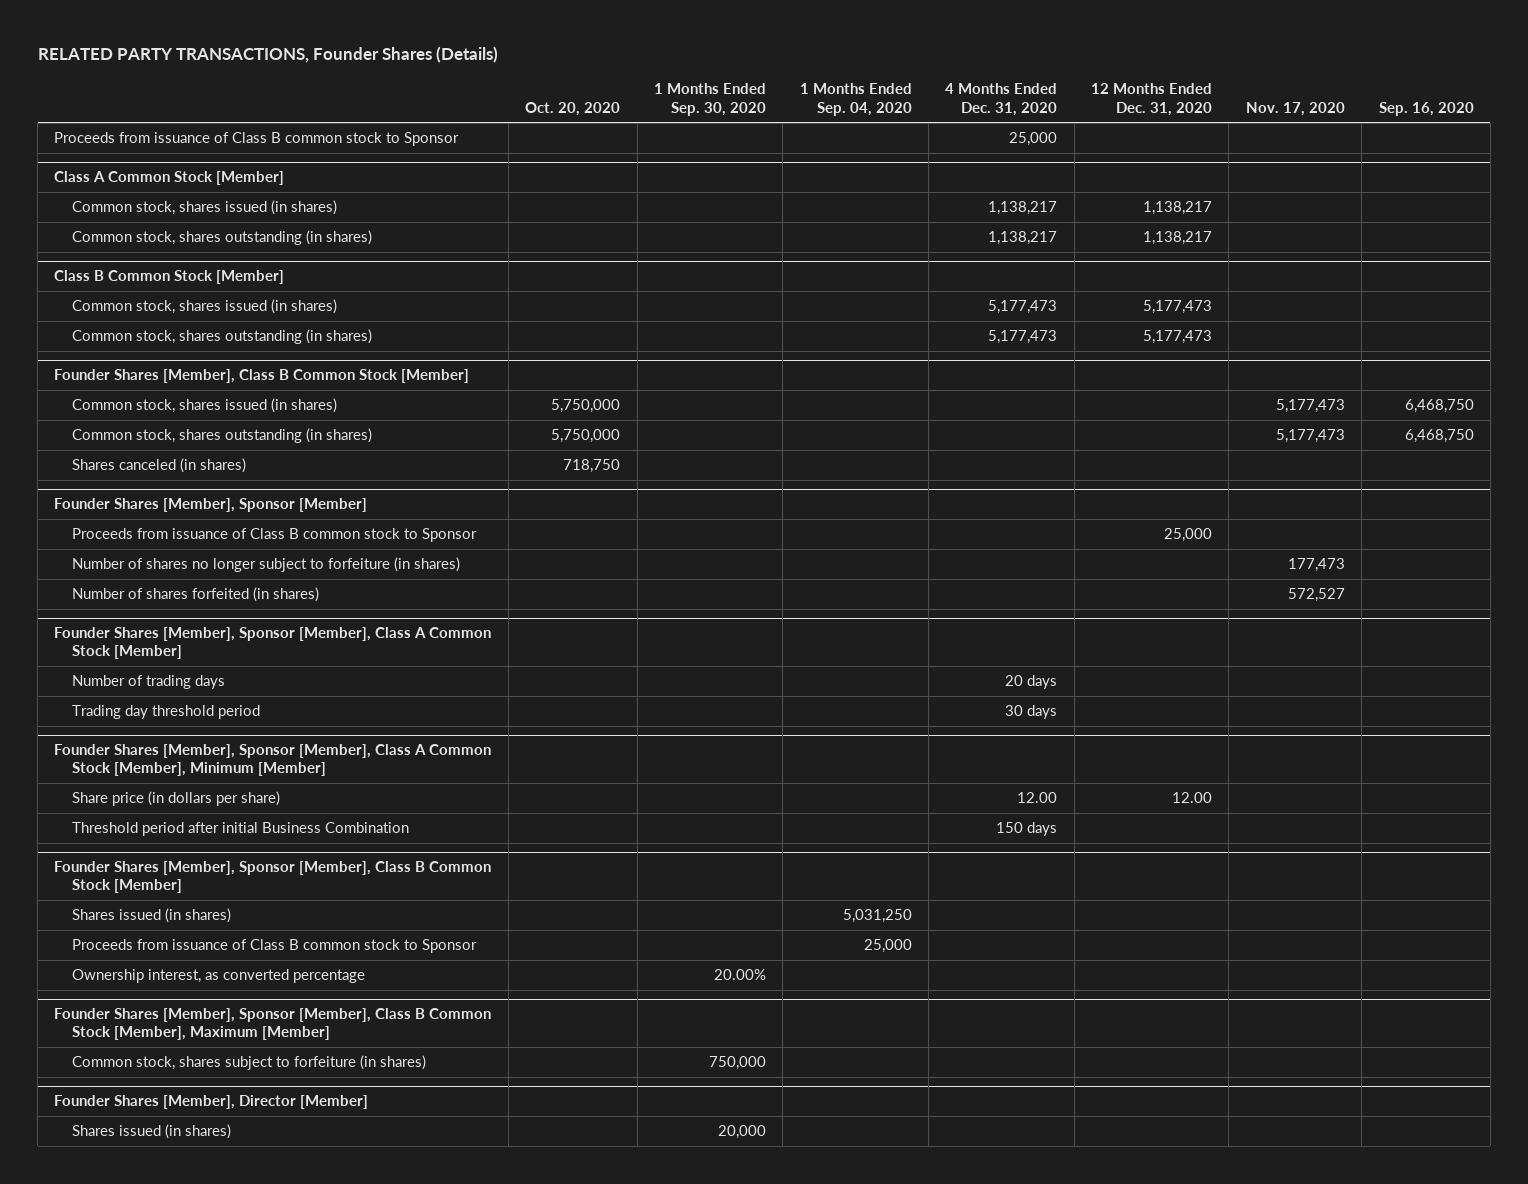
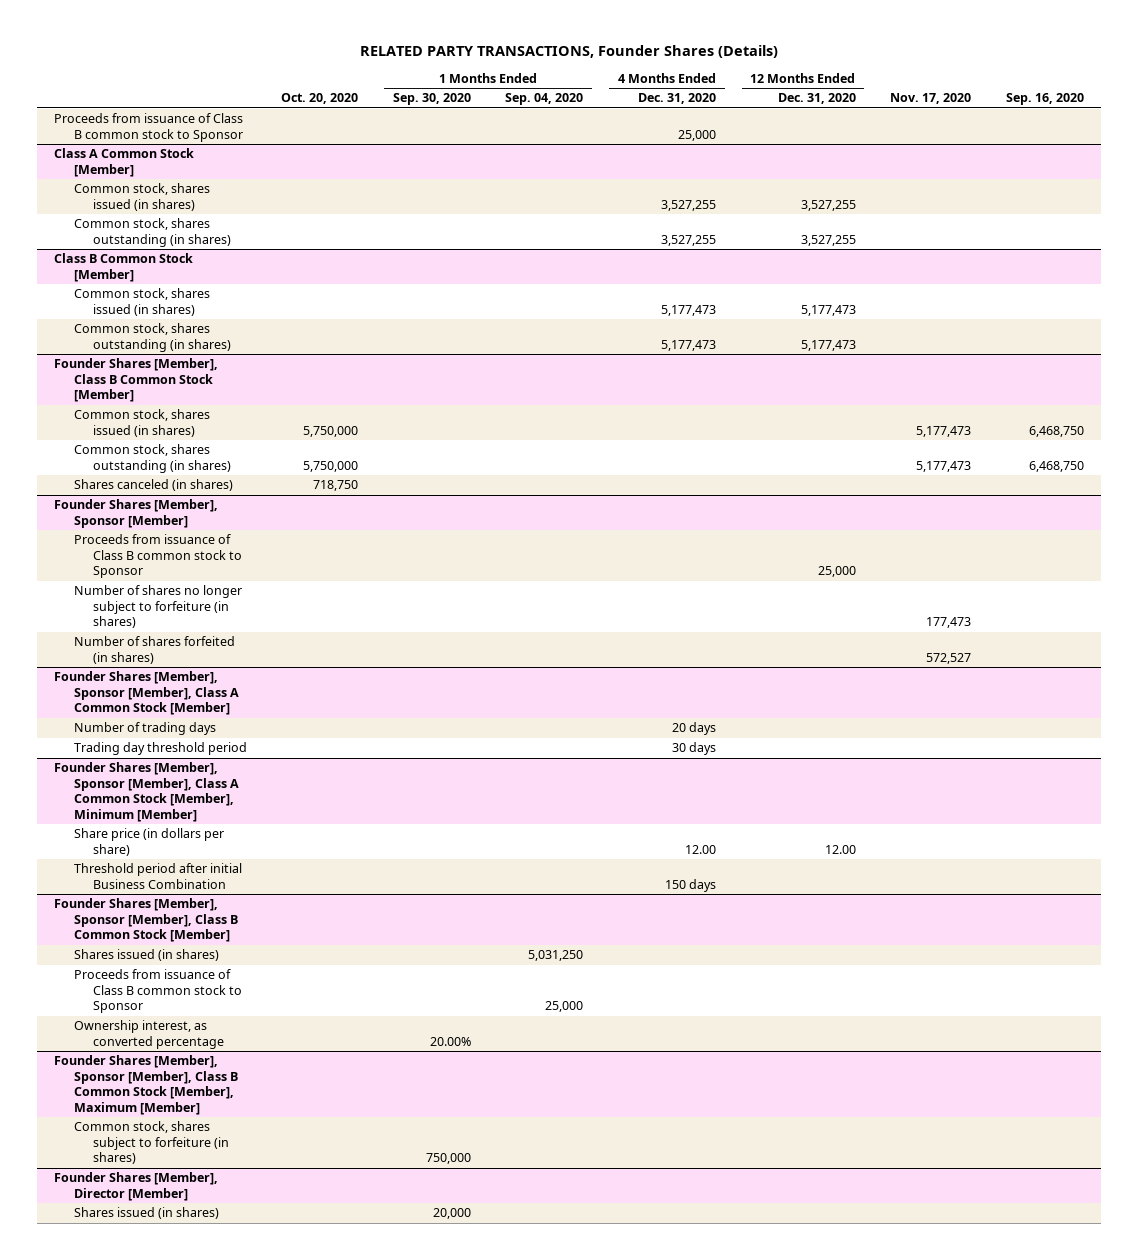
[988,200,1058,215] 1,138,217 -> [660,199,716,211] 3,527,255
[1143,200,1213,215] 1,138,217 -> [800,199,856,211] 3,527,255
[988,230,1058,245] 1,138,217 -> [660,234,716,246] 3,527,255
[1143,230,1213,245] 1,138,217 -> [800,234,856,246] 3,527,255

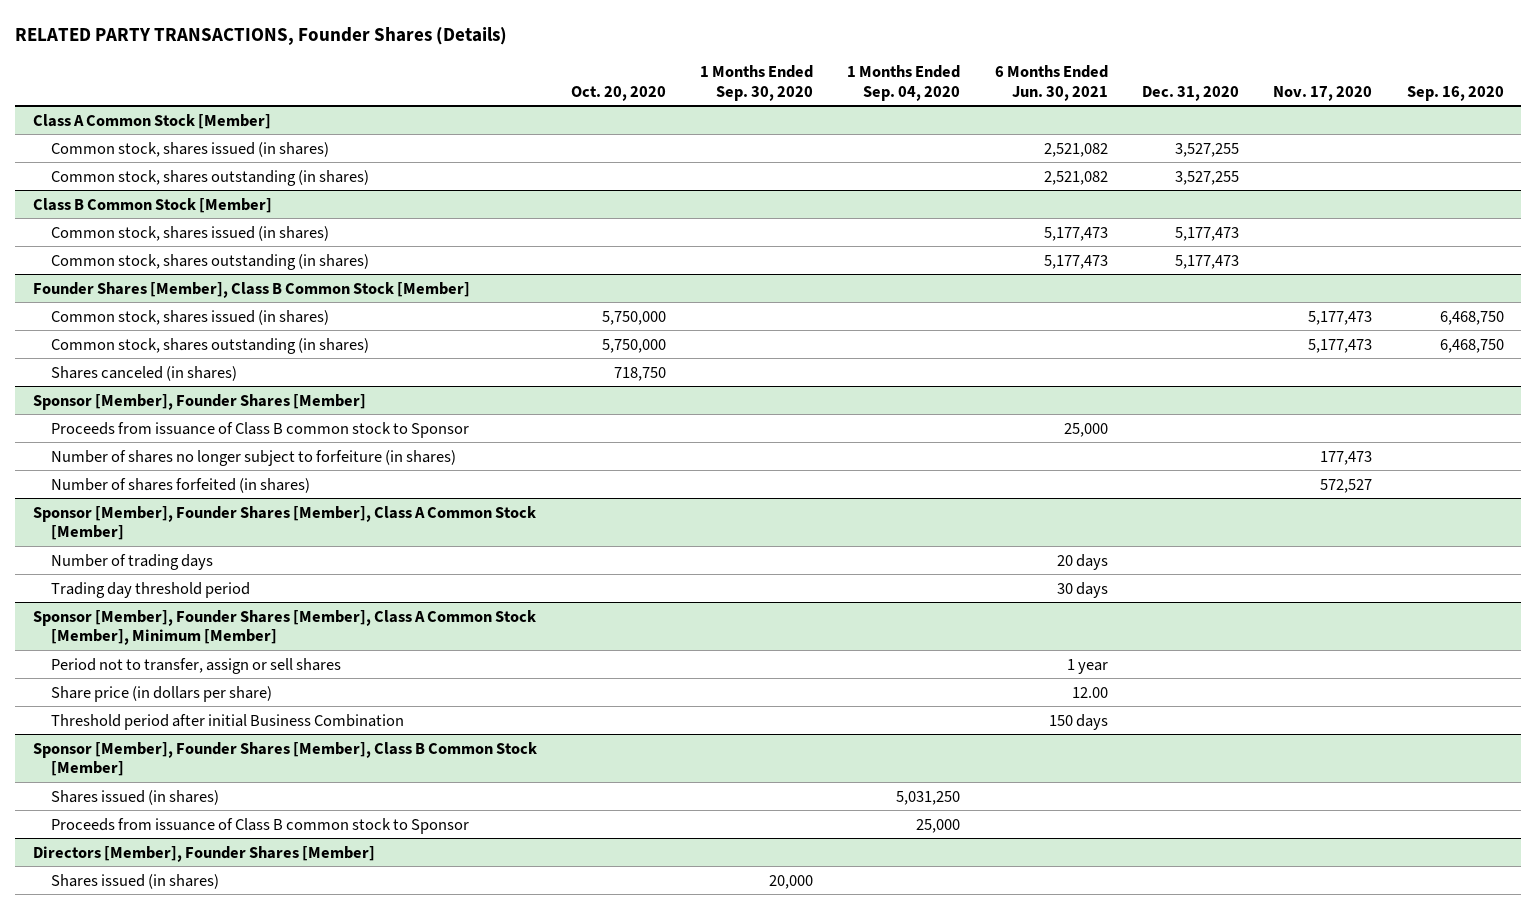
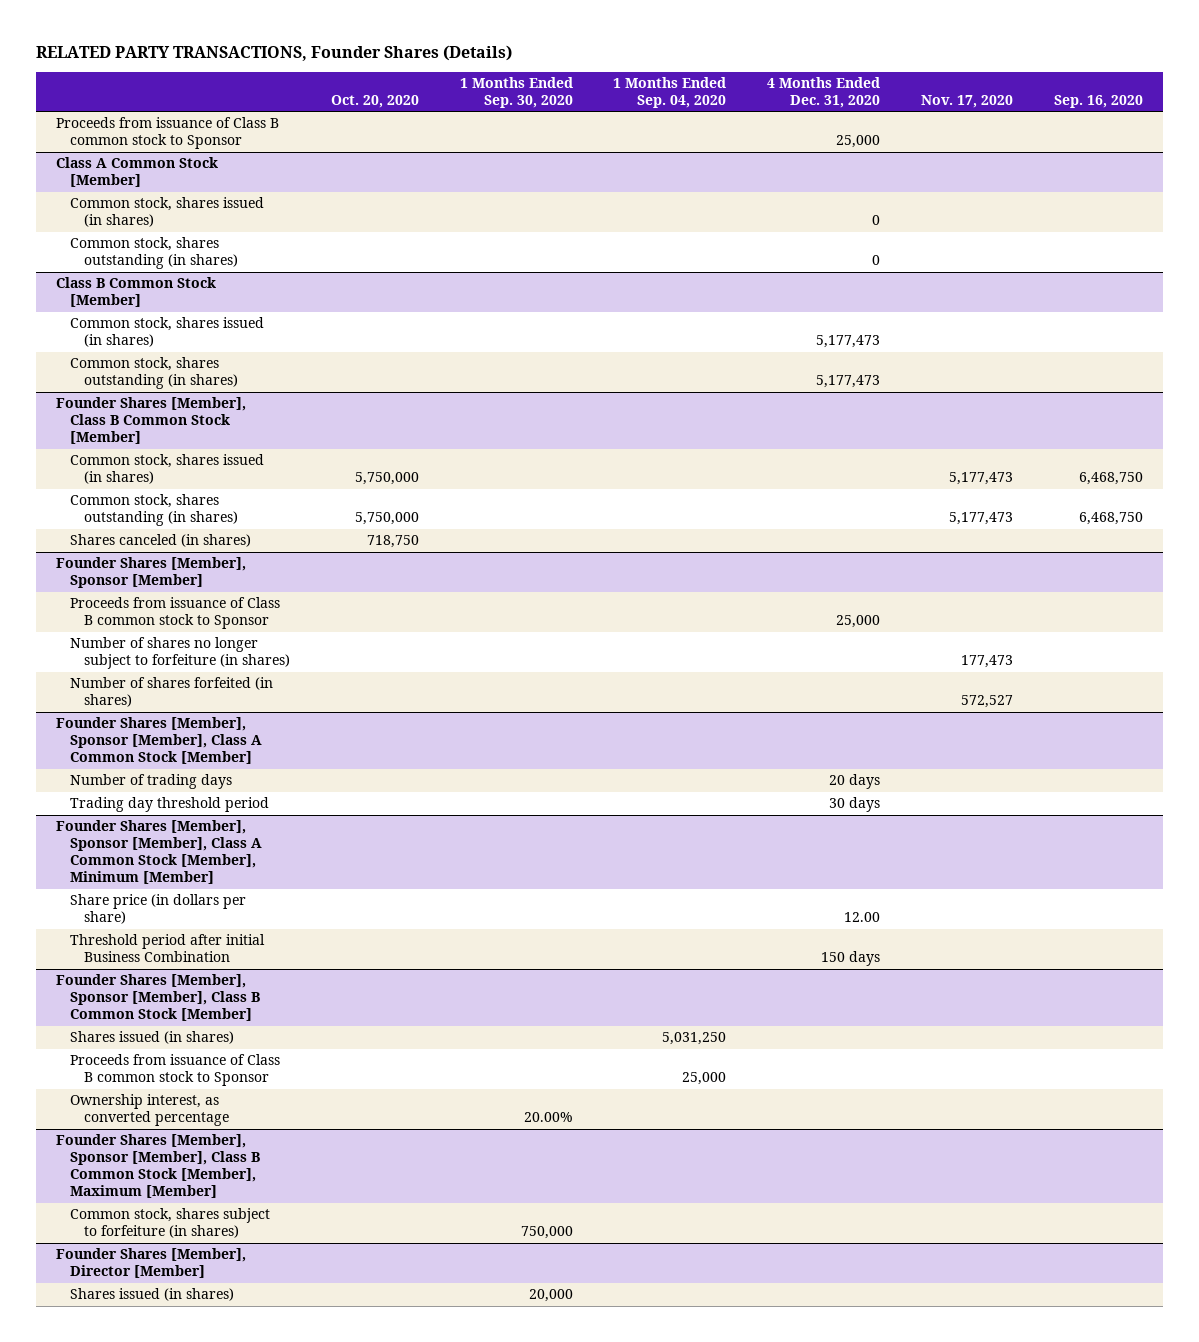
[994,65,1108,101] 6 Months Ended Jun. 30, 2021 -> none
[1141,85,1239,101] Dec. 31, 2020 -> none
none -> [767,76,881,108] 4 Months Ended Dec. 31, 2020
none -> [56,117,280,150] Proceeds from issuance of Class B common stock to Sponsor
[32,393,366,410] Sponsor [Member], Founder Shares [Member] -> [56,557,247,589] Founder Shares [Member], Sponsor [Member]
[32,505,536,541] Sponsor [Member], Founder Shares [Member], Class A Common Stock [Member] -> [56,717,263,765] Founder Shares [Member], Sponsor [Member], Class A Common Stock [Member]
[50,657,341,674] Period not to transfer, assign or sell shares -> none
[32,609,536,646] Sponsor [Member], Founder Shares [Member], Class A Common Stock [Member], Minimum [Member] -> [56,820,263,885] Founder Shares [Member], Sponsor [Member], Class A Common Stock [Member], Minimum [Member]
[32,741,537,777] Sponsor [Member], Founder Shares [Member], Class B Common Stock [Member] -> [56,974,261,1022] Founder Shares [Member], Sponsor [Member], Class B Common Stock [Member]
none -> [70,1094,229,1127] Ownership interest, as converted percentage
none -> [56,1134,261,1199] Founder Shares [Member], Sponsor [Member], Class B Common Stock [Member], Maximum [Member]
none -> [70,1208,271,1239] Common stock, shares subject to forfeiture (in shares)
[32,845,375,862] Directors [Member], Founder Shares [Member] -> [56,1248,247,1279] Founder Shares [Member], Director [Member]

